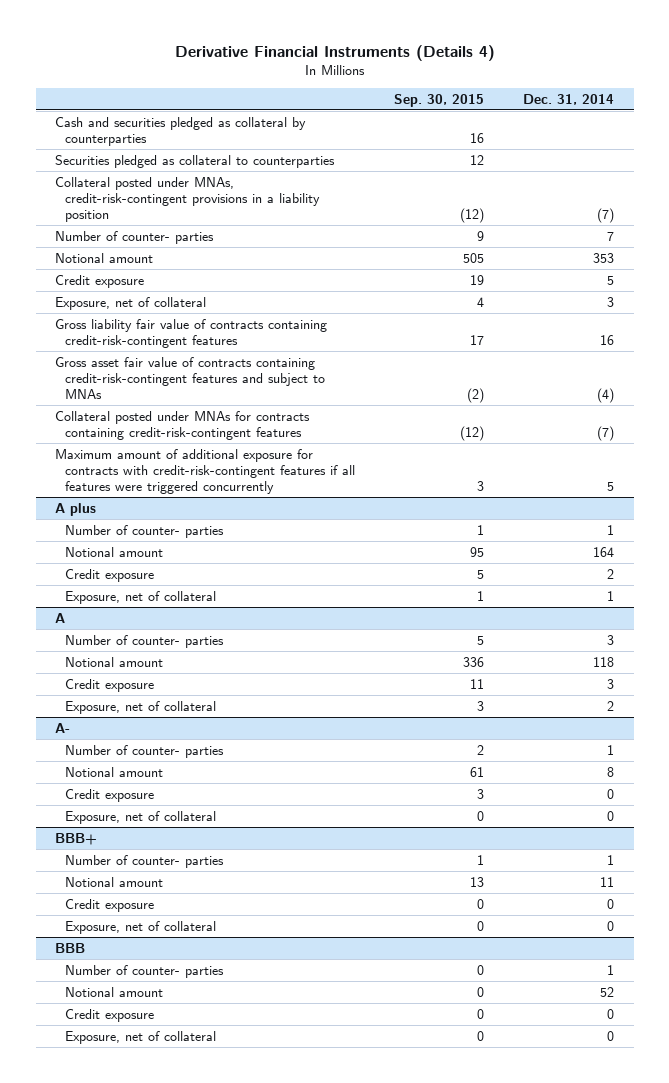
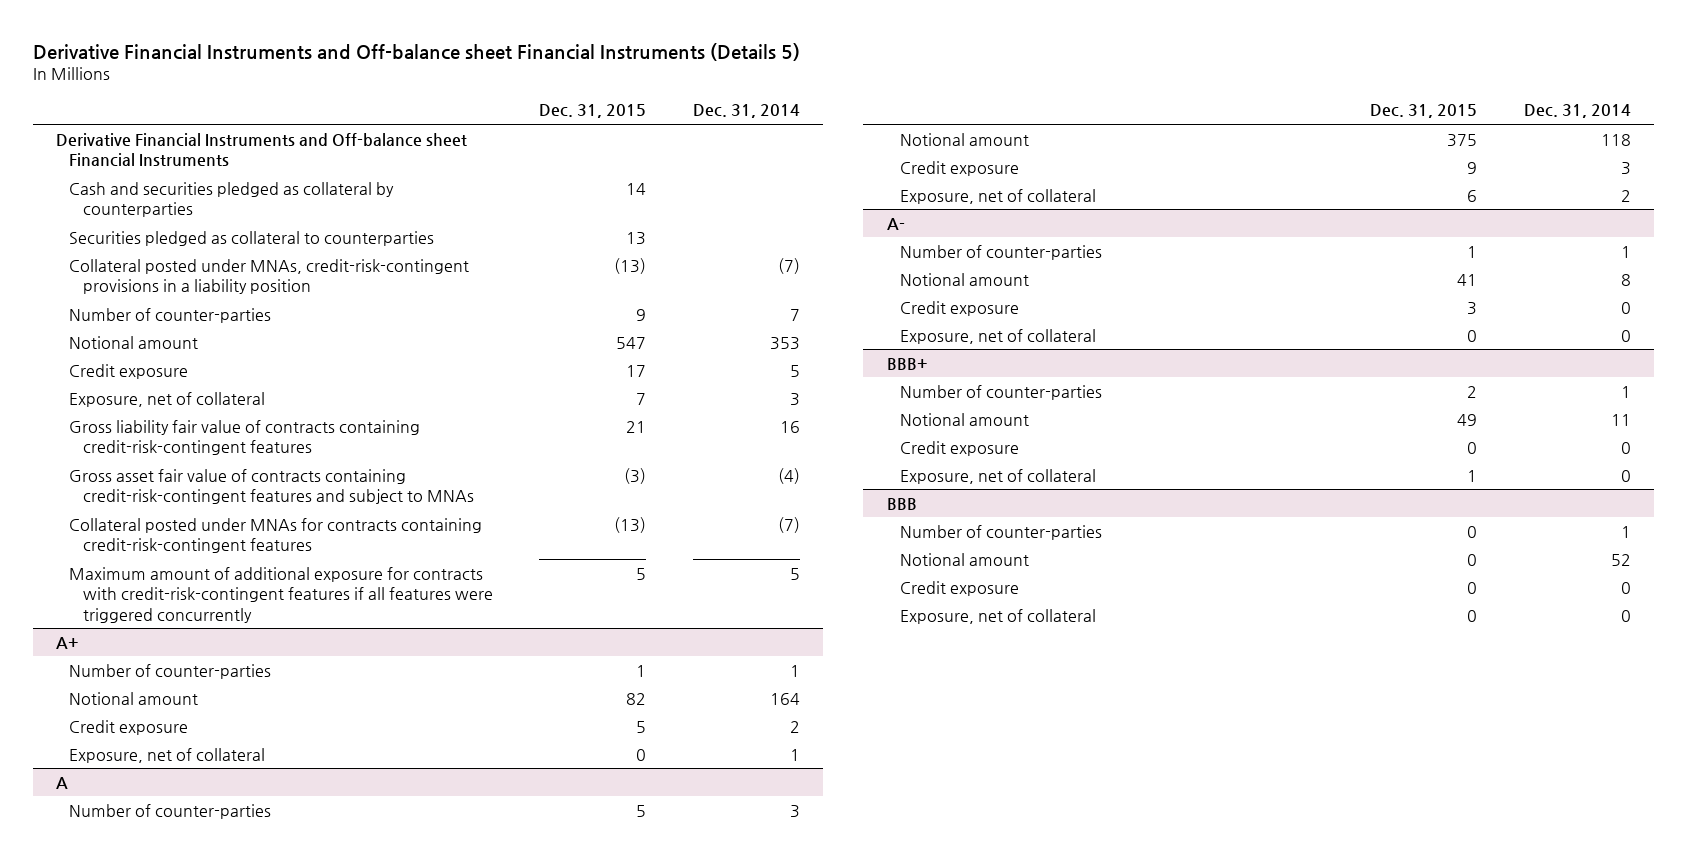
[174,44,495,61] Derivative Financial Instruments (Details 4) -> [32,42,800,61] Derivative Financial Instruments and Off-balance sheet Financial Instruments (Details 5)
[394,93,485,107] Sep. 30, 2015 -> none
none -> [539,104,647,119] Dec. 31, 2015
none -> [56,132,468,168] Derivative Financial Instruments and Off-balance sheet Financial Instruments
[55,230,215,244] Number of counter- parties -> [69,307,272,323] Number of counter-parties
[55,502,97,516] A plus -> [56,636,79,649] A+
[64,524,224,538] Number of counter- parties -> [69,663,272,679] Number of counter-parties
[64,634,224,648] Number of counter- parties -> [69,803,272,819] Number of counter-parties
[64,744,224,758] Number of counter- parties -> [900,244,1103,260] Number of counter-parties
[64,854,224,868] Number of counter- parties -> [900,384,1103,400] Number of counter-parties
[64,964,224,978] Number of counter- parties -> [900,524,1103,540] Number of counter-parties

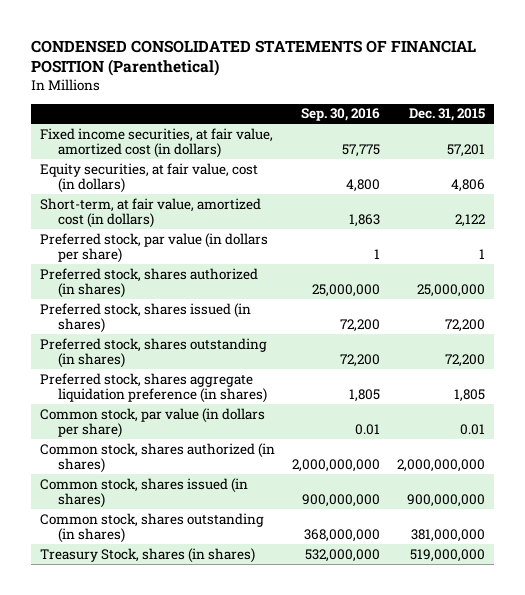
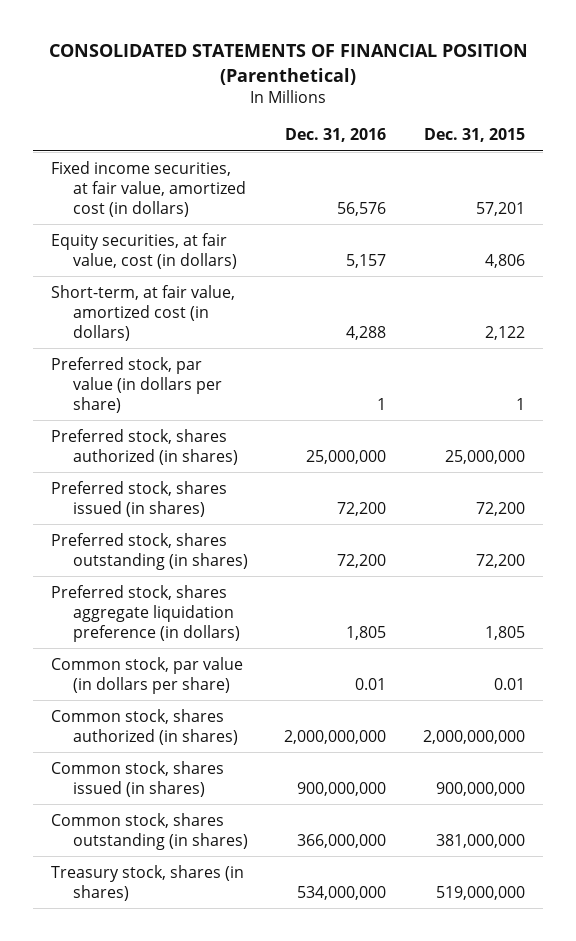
[30,39,476,77] CONDENSED CONSOLIDATED STATEMENTS OF FINANCIAL POSITION (Parenthetical) -> [48,44,528,85] CONSOLIDATED STATEMENTS OF FINANCIAL POSITION (Parenthetical)
[300,108,380,122] Sep. 30, 2016 -> none
none -> [285,128,387,143] Dec. 31, 2016
[39,372,268,404] Preferred stock, shares aggregate liquidation preference (in shares) -> [51,584,240,642] Preferred stock, shares aggregate liquidation preference (in dollars)
[39,547,255,563] Treasury Stock, shares (in shares) -> [51,864,245,901] Treasury stock, shares (in shares)

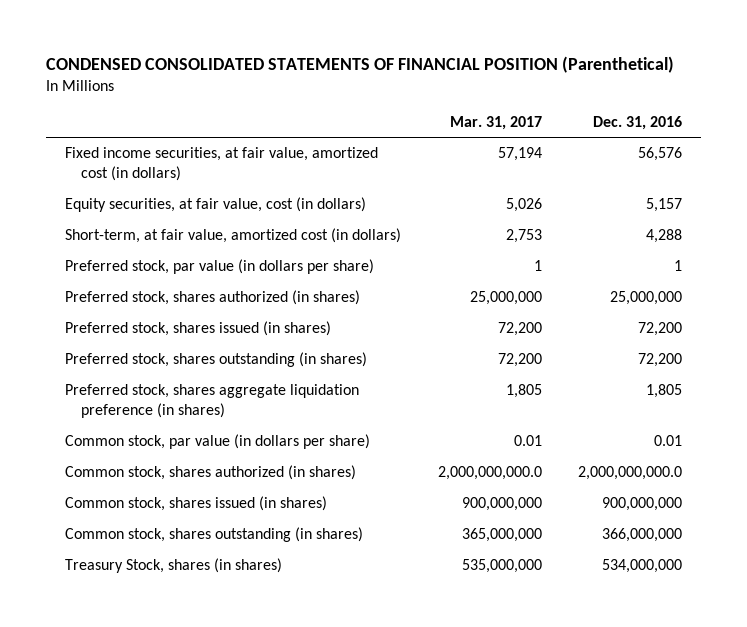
[48,44,528,85] CONSOLIDATED STATEMENTS OF FINANCIAL POSITION (Parenthetical) -> [46,56,675,74] CONDENSED CONSOLIDATED STATEMENTS OF FINANCIAL POSITION (Parenthetical)
[423,128,525,143] Dec. 31, 2015 -> none
none -> [449,116,542,131] Mar. 31, 2017
[51,584,240,642] Preferred stock, shares aggregate liquidation preference (in dollars) -> [64,384,359,419] Preferred stock, shares aggregate liquidation preference (in shares)
[284,729,387,744] 2,000,000,000 -> [578,466,683,481] 2,000,000,000.0
[51,864,245,901] Treasury stock, shares (in shares) -> [64,558,282,574] Treasury Stock, shares (in shares)

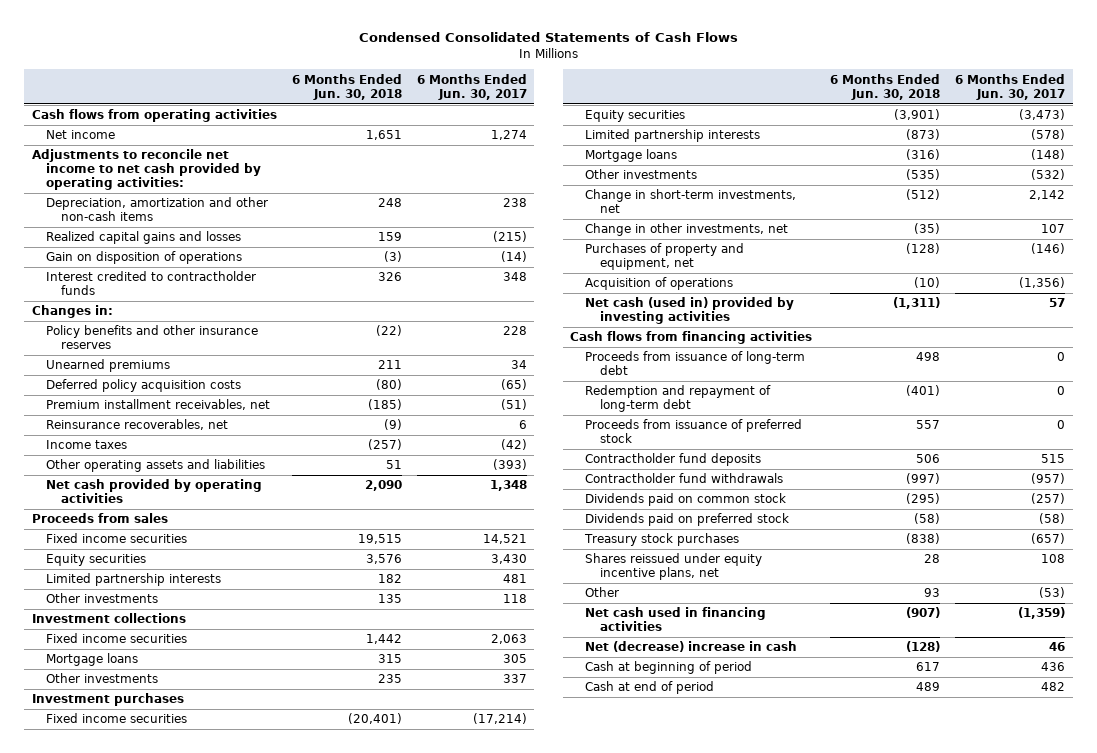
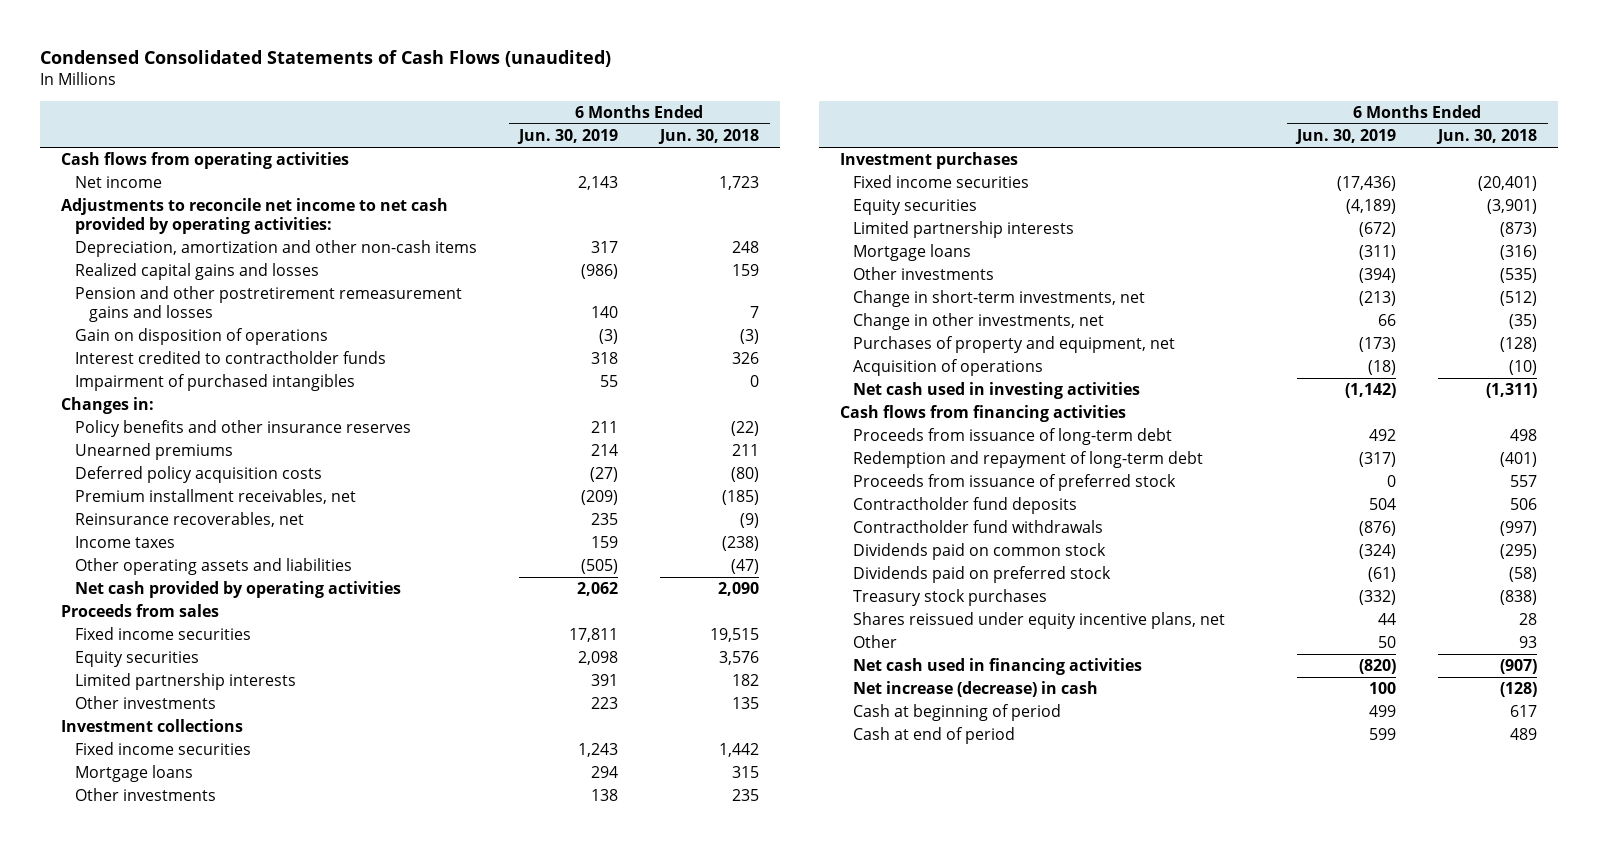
[358,32,738,43] Condensed Consolidated Statements of Cash Flows -> [40,50,612,68] Condensed Consolidated Statements of Cash Flows (unaudited)
[416,73,527,100] 6 Months Ended Jun. 30, 2017 -> none
none -> [517,128,619,144] Jun. 30, 2019
[365,130,402,141] 1,651 -> [719,176,760,191] 1,723
none -> [75,286,463,322] Pension and other postretirement remeasurement gains and losses
none -> [75,374,356,392] Impairment of purchased intangibles
[367,439,402,451] (257) -> [722,536,760,552] (238)
[385,460,402,470] 51 -> [731,559,760,575] (47)
[584,297,794,325] Net cash (used in) provided by investing activities -> [853,382,1141,400] Net cash used in investing activities
[584,641,797,653] Net (decrease) increase in cash -> [853,681,1099,698] Net increase (decrease) in cash

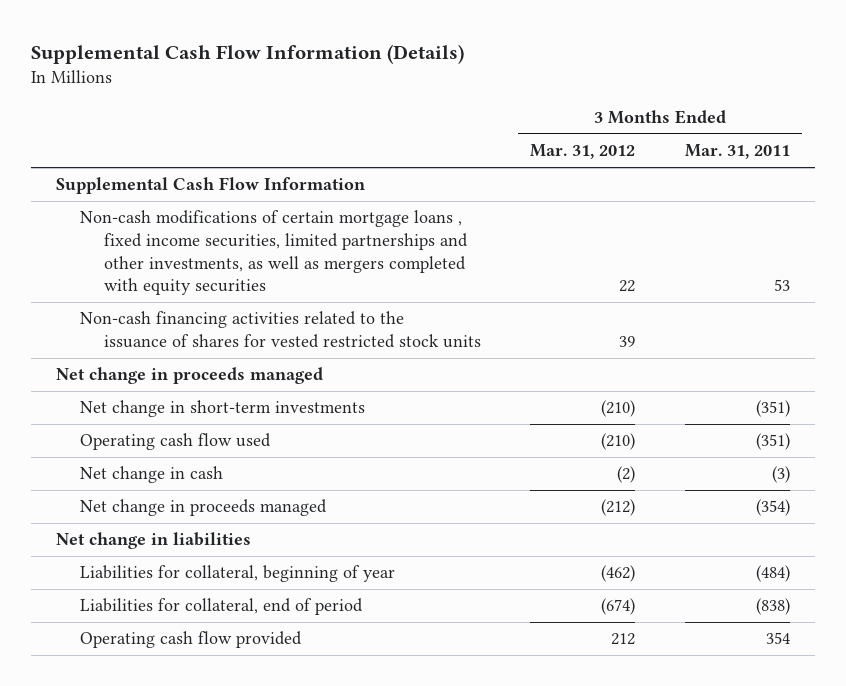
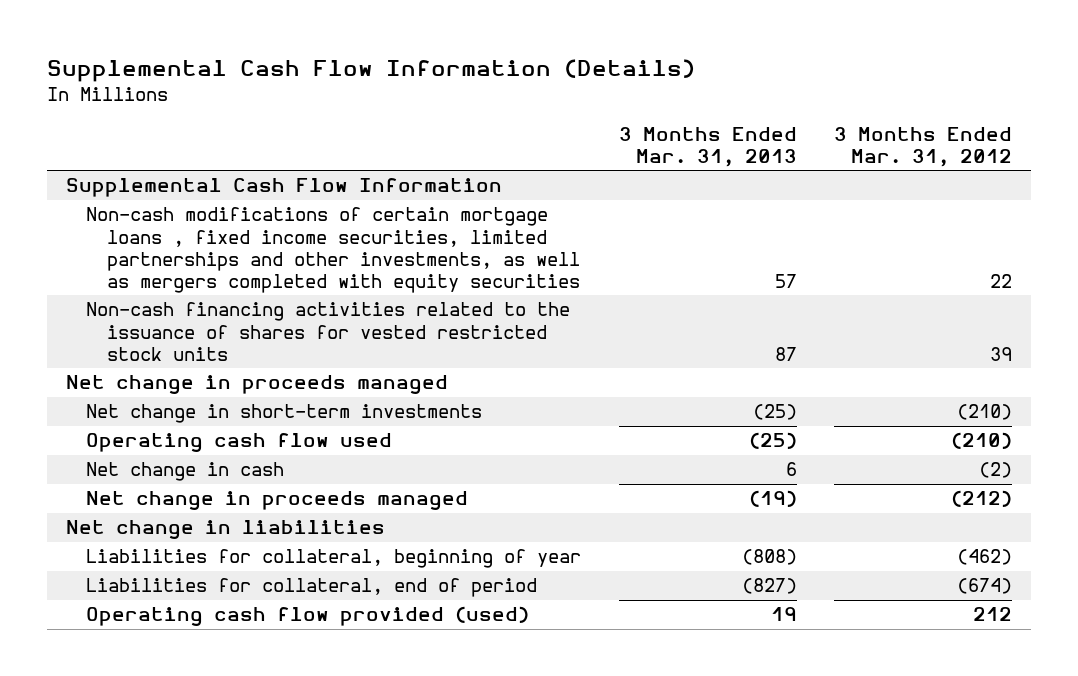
[685,144,791,160] Mar. 31, 2011 -> none
none -> [618,126,797,168] 3 Months Ended Mar. 31, 2013
[79,631,302,649] Operating cash flow provided -> [86,606,530,627] Operating cash flow provided (used)

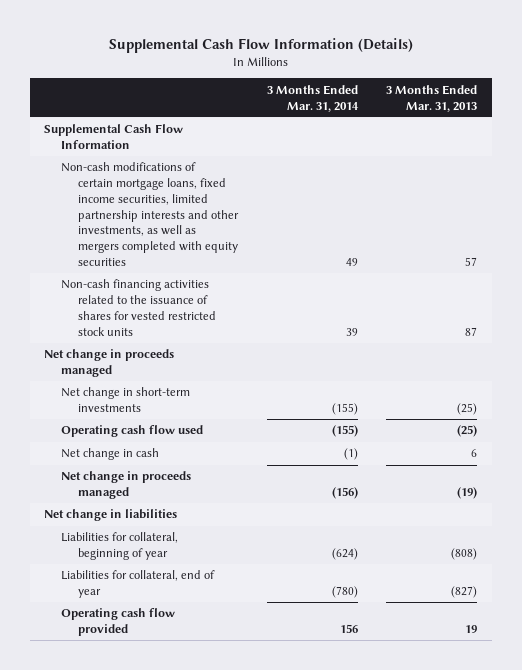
[834,126,1013,168] 3 Months Ended Mar. 31, 2012 -> none
none -> [266,84,359,112] 3 Months Ended Mar. 31, 2014
[86,207,580,294] Non-cash modifications of certain mortgage loans , fixed income securities, limited partnerships and other investments, as well as mergers completed with equity securities -> [61,162,239,266] Non-cash modifications of certain mortgage loans, fixed income securities, limited partnership interests and other investments, as well as mergers completed with equity securities
[86,578,538,598] Liabilities for collateral, end of period -> [61,570,216,599] Liabilities for collateral, end of year
[86,606,530,627] Operating cash flow provided (used) -> [61,608,176,637] Operating cash flow provided

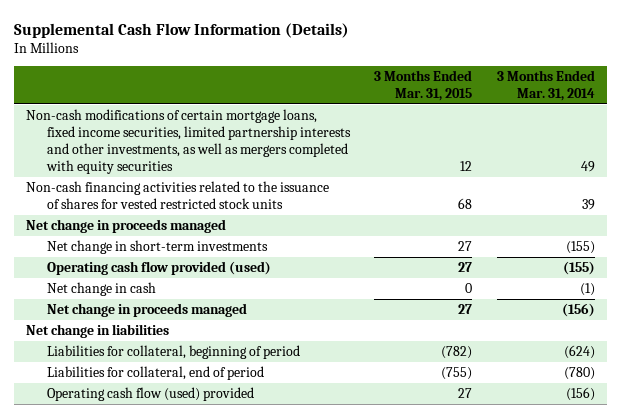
[386,84,478,112] 3 Months Ended Mar. 31, 2013 -> none
none -> [374,69,473,102] 3 Months Ended Mar. 31, 2015
[44,124,184,150] Supplemental Cash Flow Information -> none
[61,425,204,438] Operating cash flow used -> [46,260,271,275] Operating cash flow provided (used)
[61,532,179,561] Liabilities for collateral, beginning of year -> [46,344,300,359] Liabilities for collateral, beginning of period
[61,570,216,599] Liabilities for collateral, end of year -> [46,365,264,380] Liabilities for collateral, end of period
[61,608,176,637] Operating cash flow provided -> [46,386,254,401] Operating cash flow (used) provided
[339,624,358,634] 156 -> [565,386,595,401] (156)

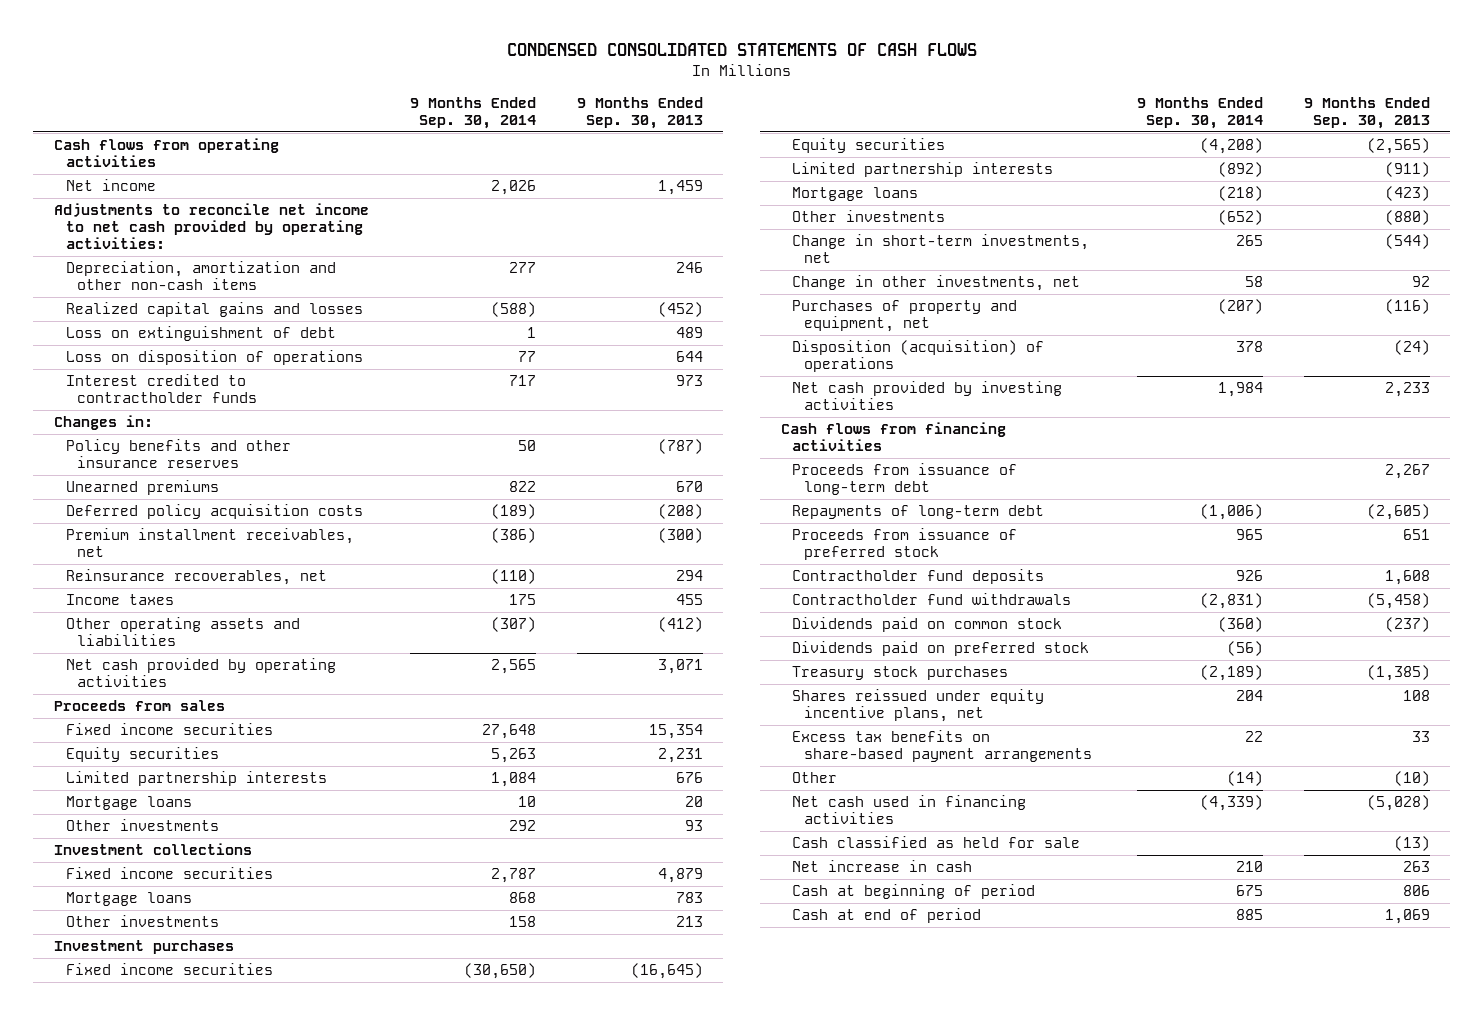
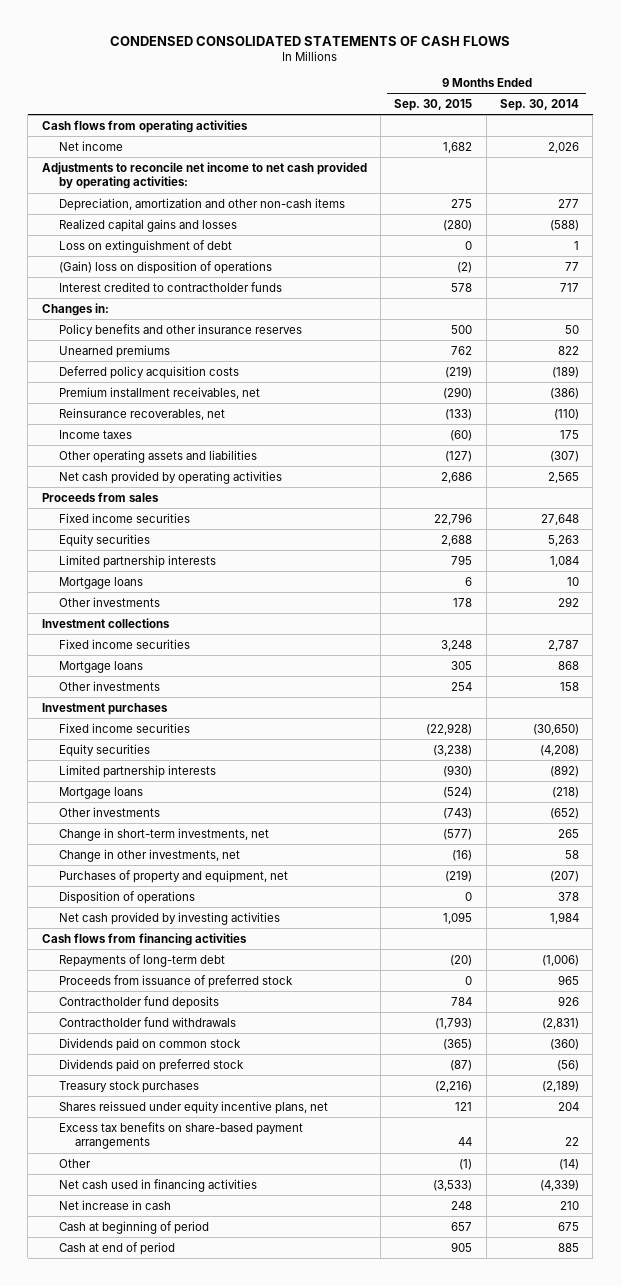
[576,96,703,129] 9 Months Ended Sep. 30, 2013 -> none
none -> [394,98,473,111] Sep. 30, 2015
[65,350,363,366] Loss on disposition of operations -> [58,260,272,274] (Gain) loss on disposition of operations
[792,340,1045,373] Disposition (acquisition) of operations -> [58,890,195,904] Disposition of operations
[792,463,1018,496] Proceeds from issuance of long-term debt -> none
[792,836,1081,849] Cash classified as held for sale -> none

